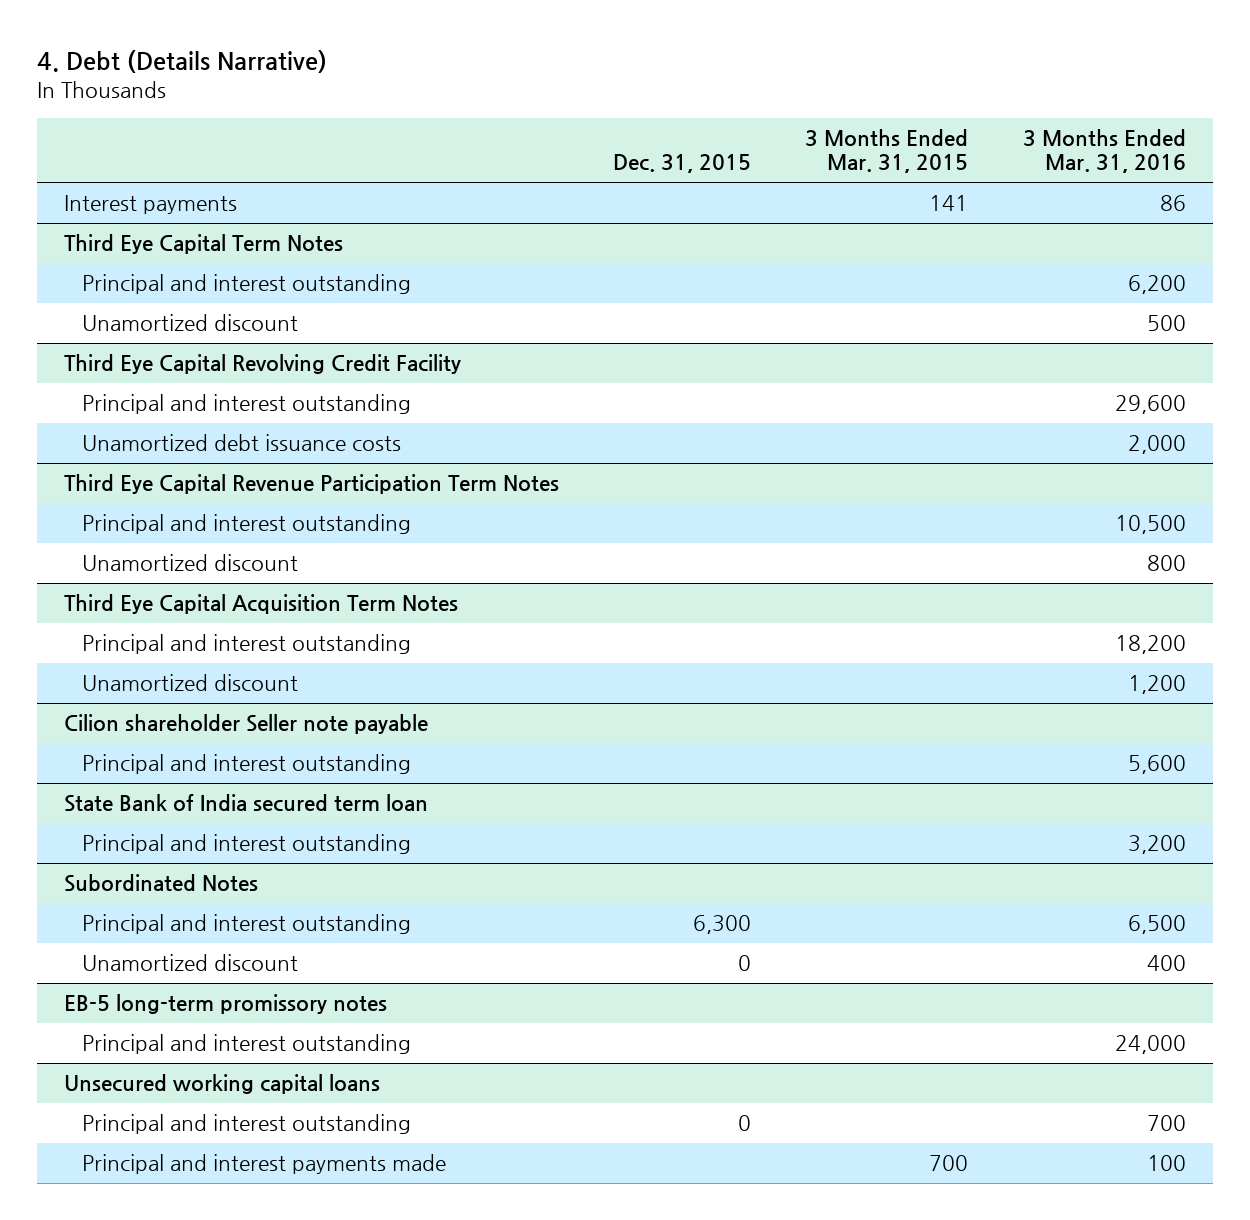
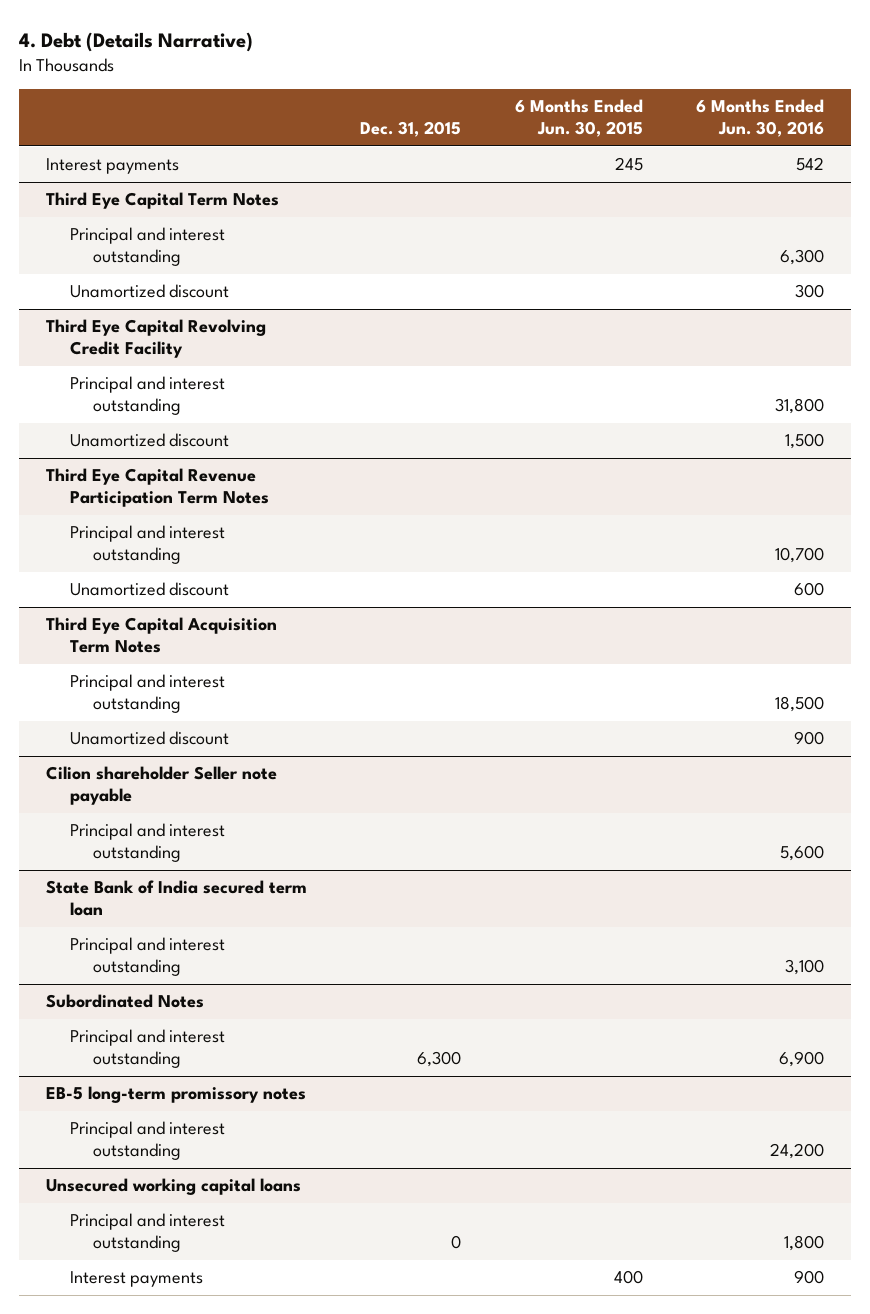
[805,129,969,174] 3 Months Ended Mar. 31, 2015 -> none
[1022,129,1186,174] 3 Months Ended Mar. 31, 2016 -> none
none -> [514,99,643,138] 6 Months Ended Jun. 30, 2015
none -> [696,99,825,138] 6 Months Ended Jun. 30, 2016
[82,434,402,452] Unamortized debt issuance costs -> none
none -> [69,433,229,448] Unamortized discount
[82,954,299,972] Unamortized discount -> none
[82,1154,447,1175] Principal and interest payments made -> none
none -> [69,1271,203,1288] Interest payments

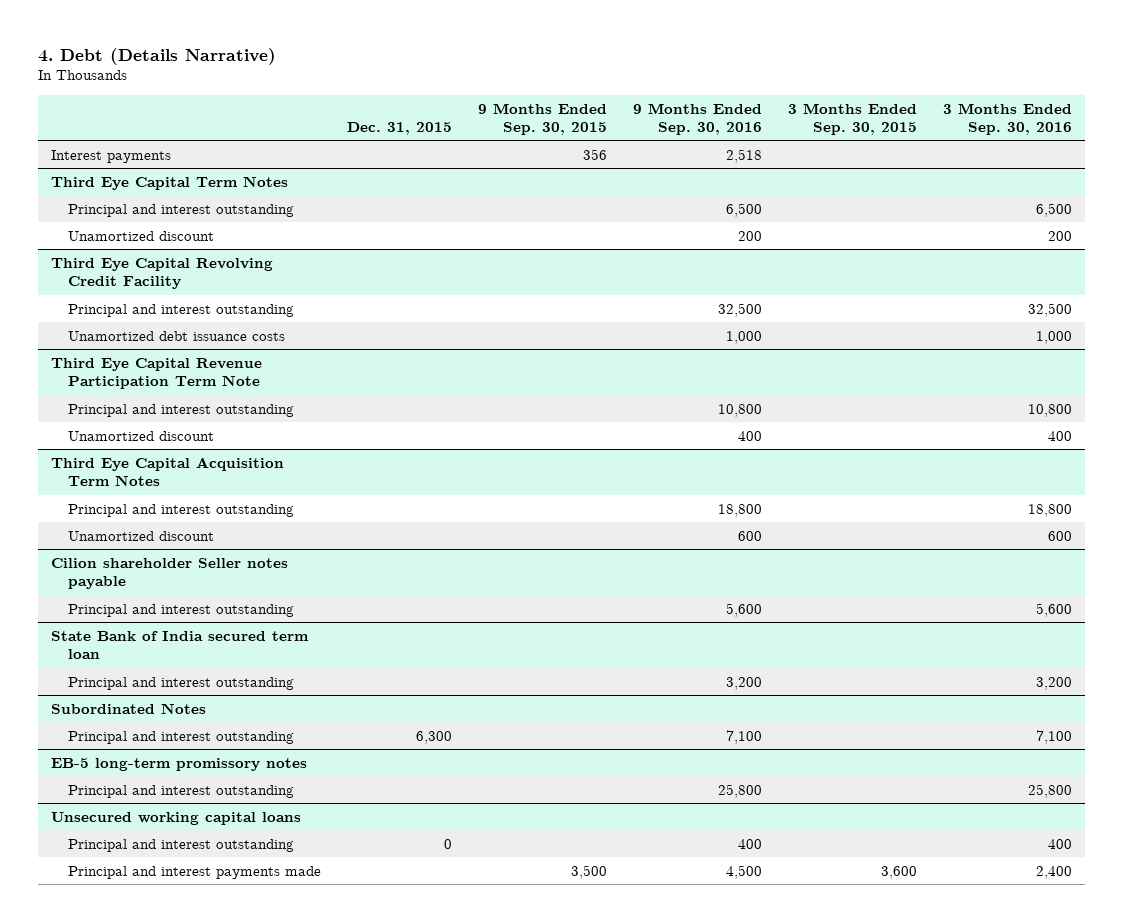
[514,99,643,138] 6 Months Ended Jun. 30, 2015 -> none
[696,99,825,138] 6 Months Ended Jun. 30, 2016 -> none
none -> [478,102,608,135] 9 Months Ended Sep. 30, 2015
none -> [633,102,763,135] 9 Months Ended Sep. 30, 2016
none -> [787,102,917,135] 3 Months Ended Sep. 30, 2015
none -> [942,102,1072,135] 3 Months Ended Sep. 30, 2016
[69,433,229,448] Unamortized discount -> none
none -> [68,330,286,341] Unamortized debt issuance costs
[46,468,269,508] Third Eye Capital Revenue Participation Term Notes -> [51,357,263,389] Third Eye Capital Revenue Participation Term Note
[46,766,278,806] Cilion shareholder Seller note payable -> [51,557,289,589] Cilion shareholder Seller notes payable
[69,1271,203,1288] Interest payments -> none
none -> [68,865,322,879] Principal and interest payments made

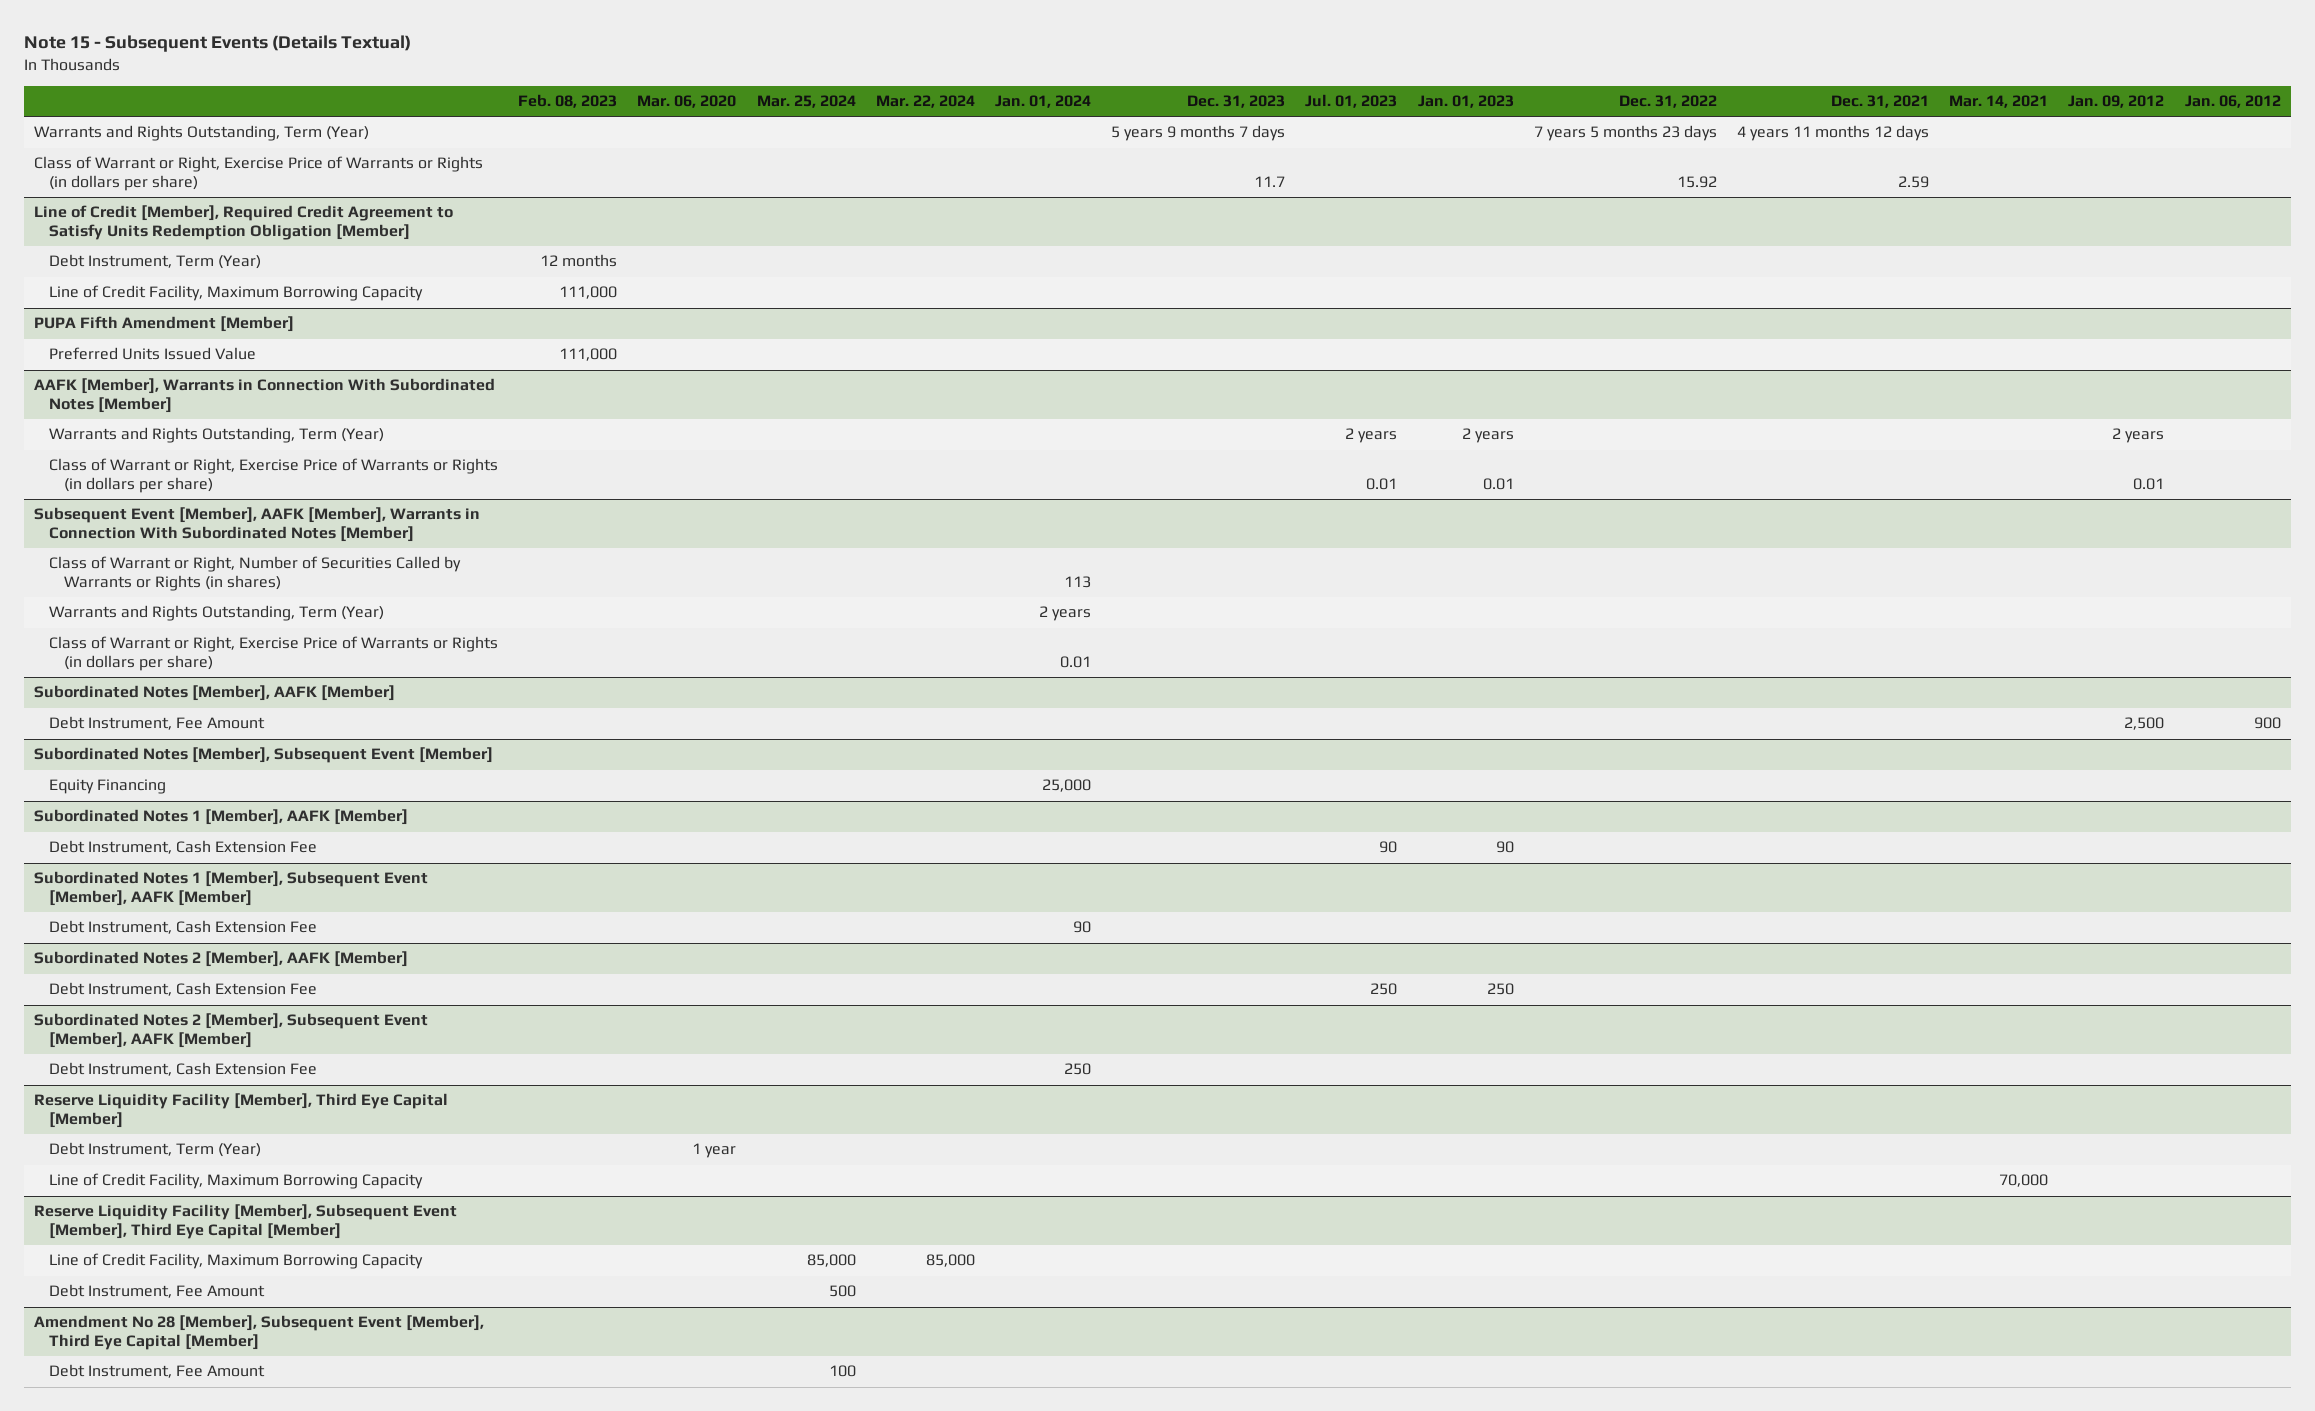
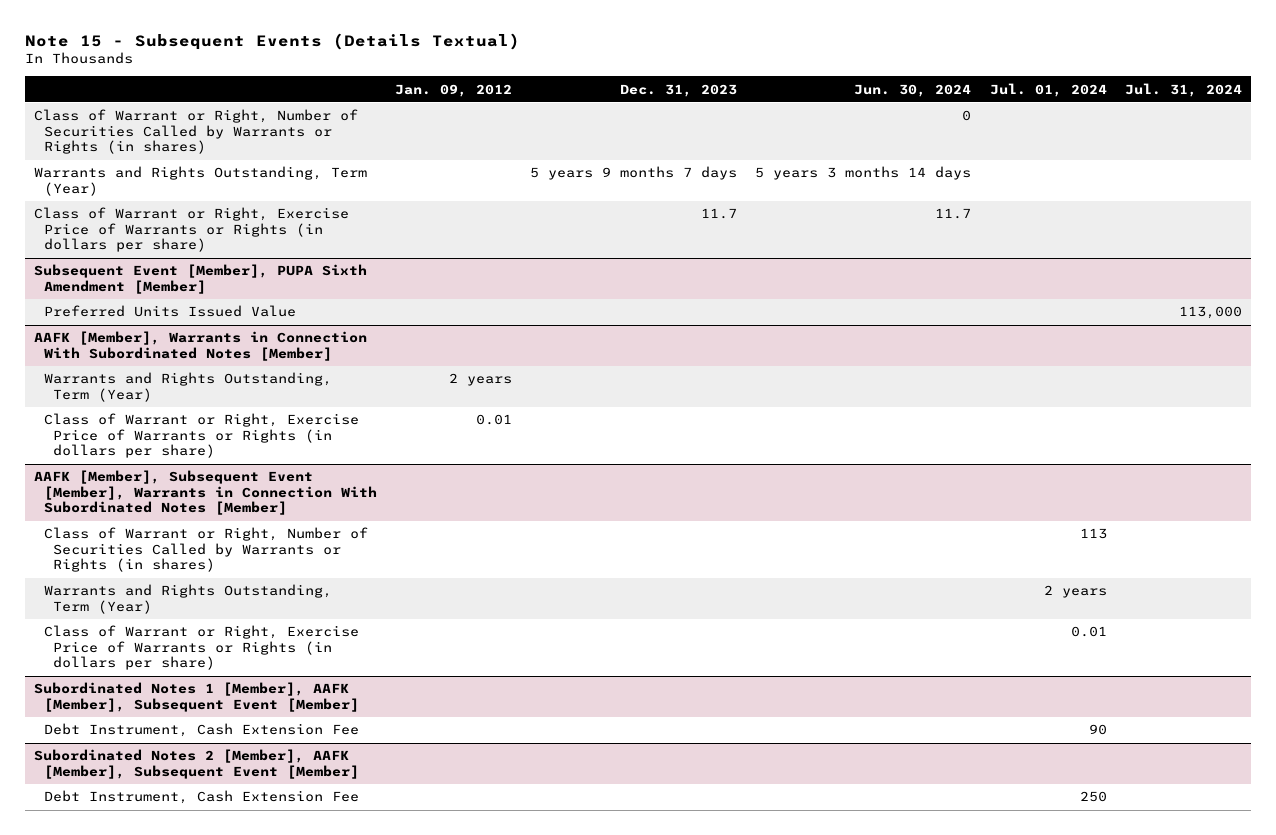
[518,94,618,109] Feb. 08, 2023 -> none
[637,95,737,109] Mar. 06, 2020 -> none
[756,95,856,109] Mar. 25, 2024 -> none
[875,95,975,109] Mar. 22, 2024 -> none
[995,95,1092,109] Jan. 01, 2024 -> none
[1305,94,1398,109] Jul. 01, 2023 -> none
[1417,95,1514,109] Jan. 01, 2023 -> none
[1618,95,1717,109] Dec. 31, 2022 -> none
[1831,95,1930,109] Dec. 31, 2021 -> none
[1949,95,2049,109] Mar. 14, 2021 -> none
[2184,95,2281,109] Jan. 06, 2012 -> none
none -> [854,83,972,97] Jun. 30, 2024
none -> [989,82,1107,97] Jul. 01, 2024
none -> [1124,82,1242,97] Jul. 31, 2024
none -> [34,109,359,155] Class of Warrant or Right, Number of Securities Called by Warrants or Rights (in shares)
[33,205,453,241] Line of Credit [Member], Required Credit Agreement to Satisfy Units Redemption Obligation [Member] -> none
[49,254,262,270] Debt Instrument, Term (Year) -> none
[49,285,424,302] Line of Credit Facility, Maximum Borrowing Capacity -> none
[33,316,294,333] PUPA Fifth Amendment [Member] -> none
[49,347,257,361] Preferred Units Issued Value -> none
none -> [34,264,368,294] Subsequent Event [Member], PUPA Sixth Amendment [Member]
none -> [43,305,296,318] Preferred Units Issued Value
[33,507,480,543] Subsequent Event [Member], AAFK [Member], Warrants in Connection With Subordinated Notes [Member] -> [34,470,377,516] AAFK [Member], Subsequent Event [Member], Warrants in Connection With Subordinated Notes [Member]
[33,685,395,702] Subordinated Notes [Member], AAFK [Member] -> none
[49,716,266,731] Debt Instrument, Fee Amount -> none
[33,747,493,764] Subordinated Notes [Member], Subsequent Event [Member] -> none
[49,779,167,795] Equity Financing -> none
[33,809,408,826] Subordinated Notes 1 [Member], AAFK [Member] -> none
[49,840,318,855] Debt Instrument, Cash Extension Fee -> none
[33,871,428,907] Subordinated Notes 1 [Member], Subsequent Event [Member], AAFK [Member] -> [34,682,359,712] Subordinated Notes 1 [Member], AAFK [Member], Subsequent Event [Member]
[33,951,408,968] Subordinated Notes 2 [Member], AAFK [Member] -> none
[49,982,318,997] Debt Instrument, Cash Extension Fee -> none
[33,1013,428,1049] Subordinated Notes 2 [Member], Subsequent Event [Member], AAFK [Member] -> [34,749,359,779] Subordinated Notes 2 [Member], AAFK [Member], Subsequent Event [Member]
[33,1093,448,1129] Reserve Liquidity Facility [Member], Third Eye Capital [Member] -> none
[49,1142,262,1158] Debt Instrument, Term (Year) -> none
[49,1173,424,1190] Line of Credit Facility, Maximum Borrowing Capacity -> none
[33,1204,457,1240] Reserve Liquidity Facility [Member], Subsequent Event [Member], Third Eye Capital [Member] -> none
[49,1253,424,1270] Line of Credit Facility, Maximum Borrowing Capacity -> none
[49,1284,266,1299] Debt Instrument, Fee Amount -> none
[33,1315,484,1351] Amendment No 28 [Member], Subsequent Event [Member], Third Eye Capital [Member] -> none
[49,1364,266,1379] Debt Instrument, Fee Amount -> none

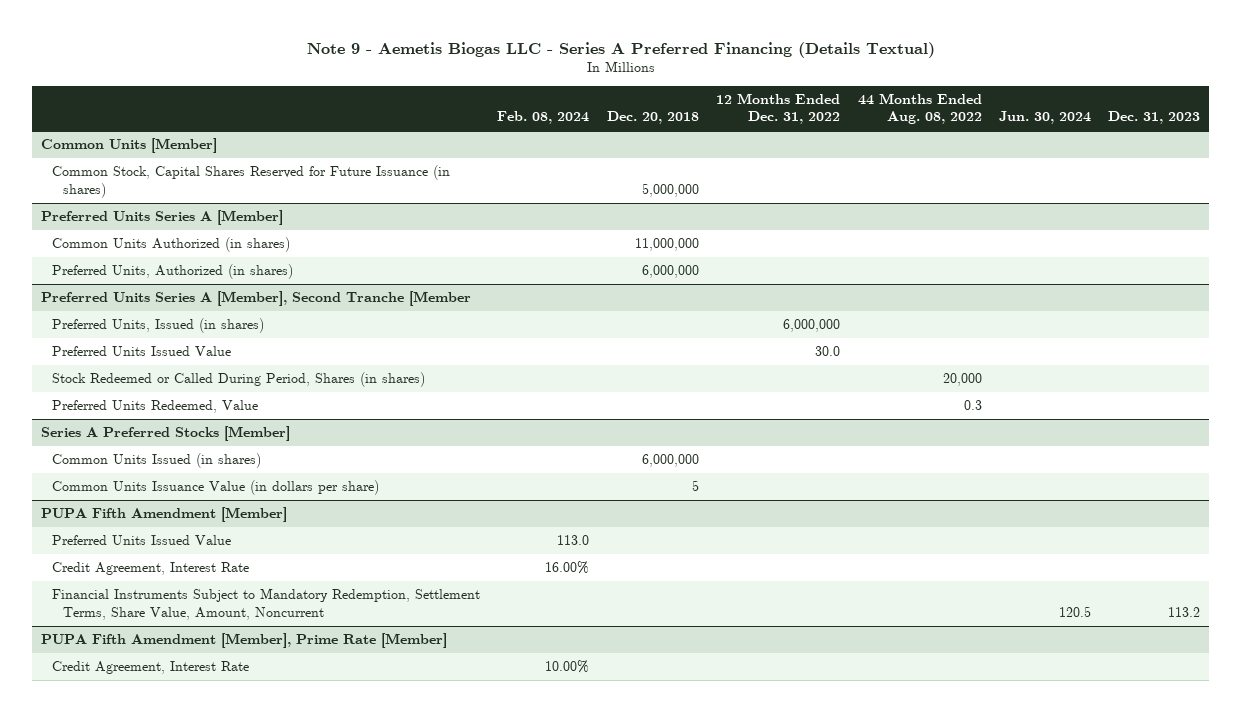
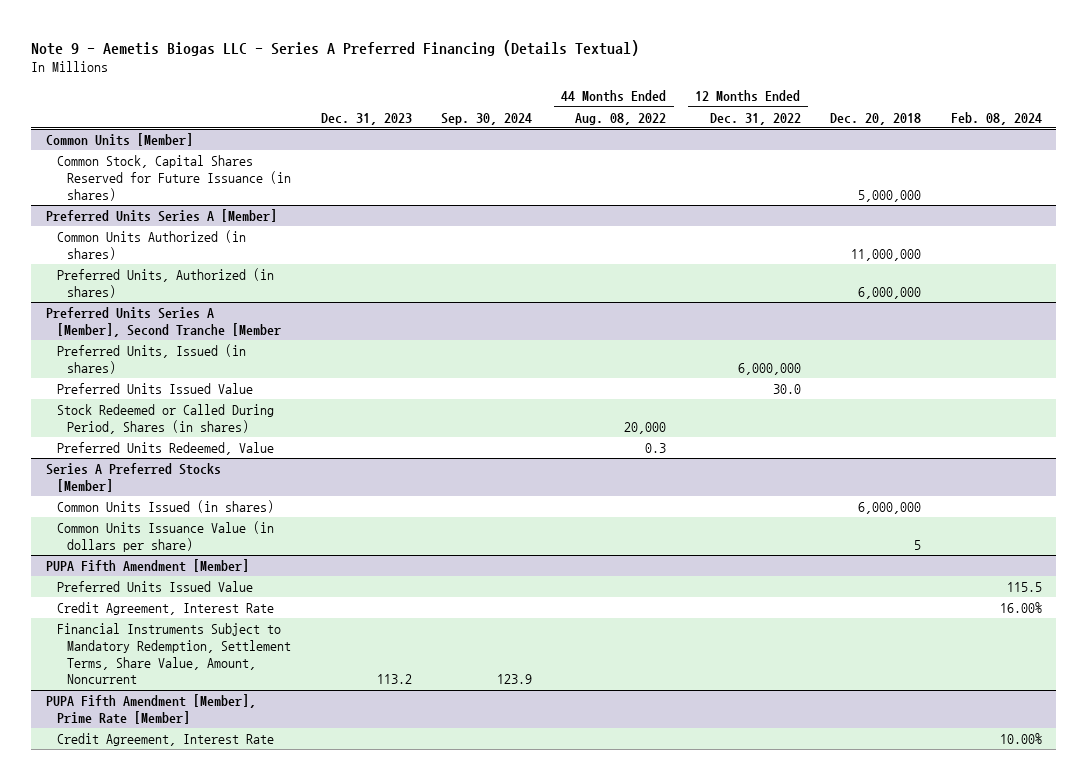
[999,111,1092,125] Jun. 30, 2024 -> none
none -> [441,112,533,125] Sep. 30, 2024
[557,535,590,546] 113.0 -> [1006,582,1042,593] 115.5

